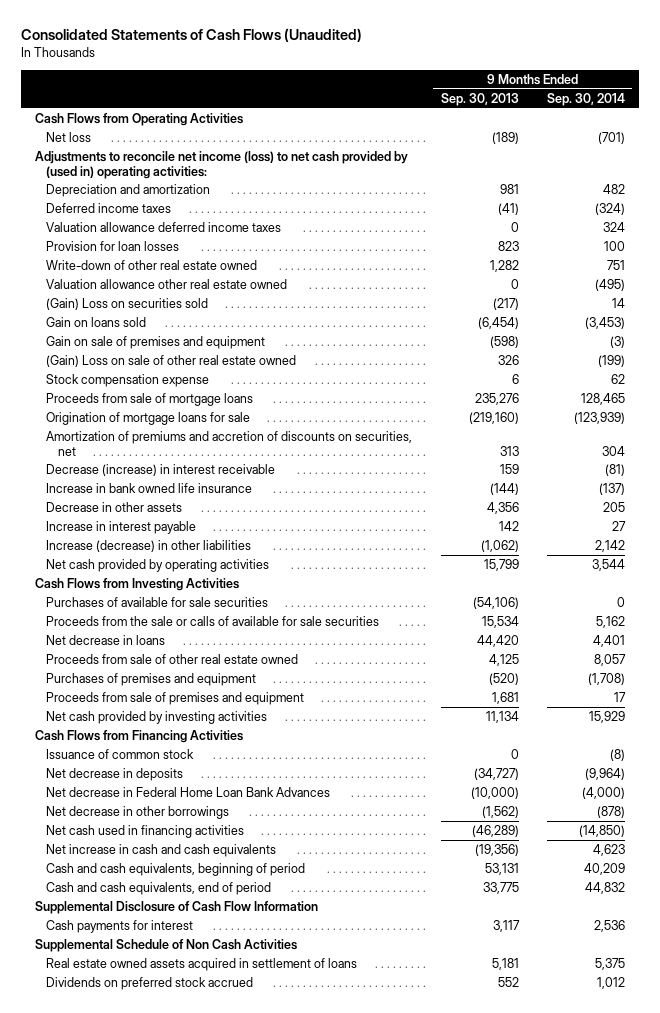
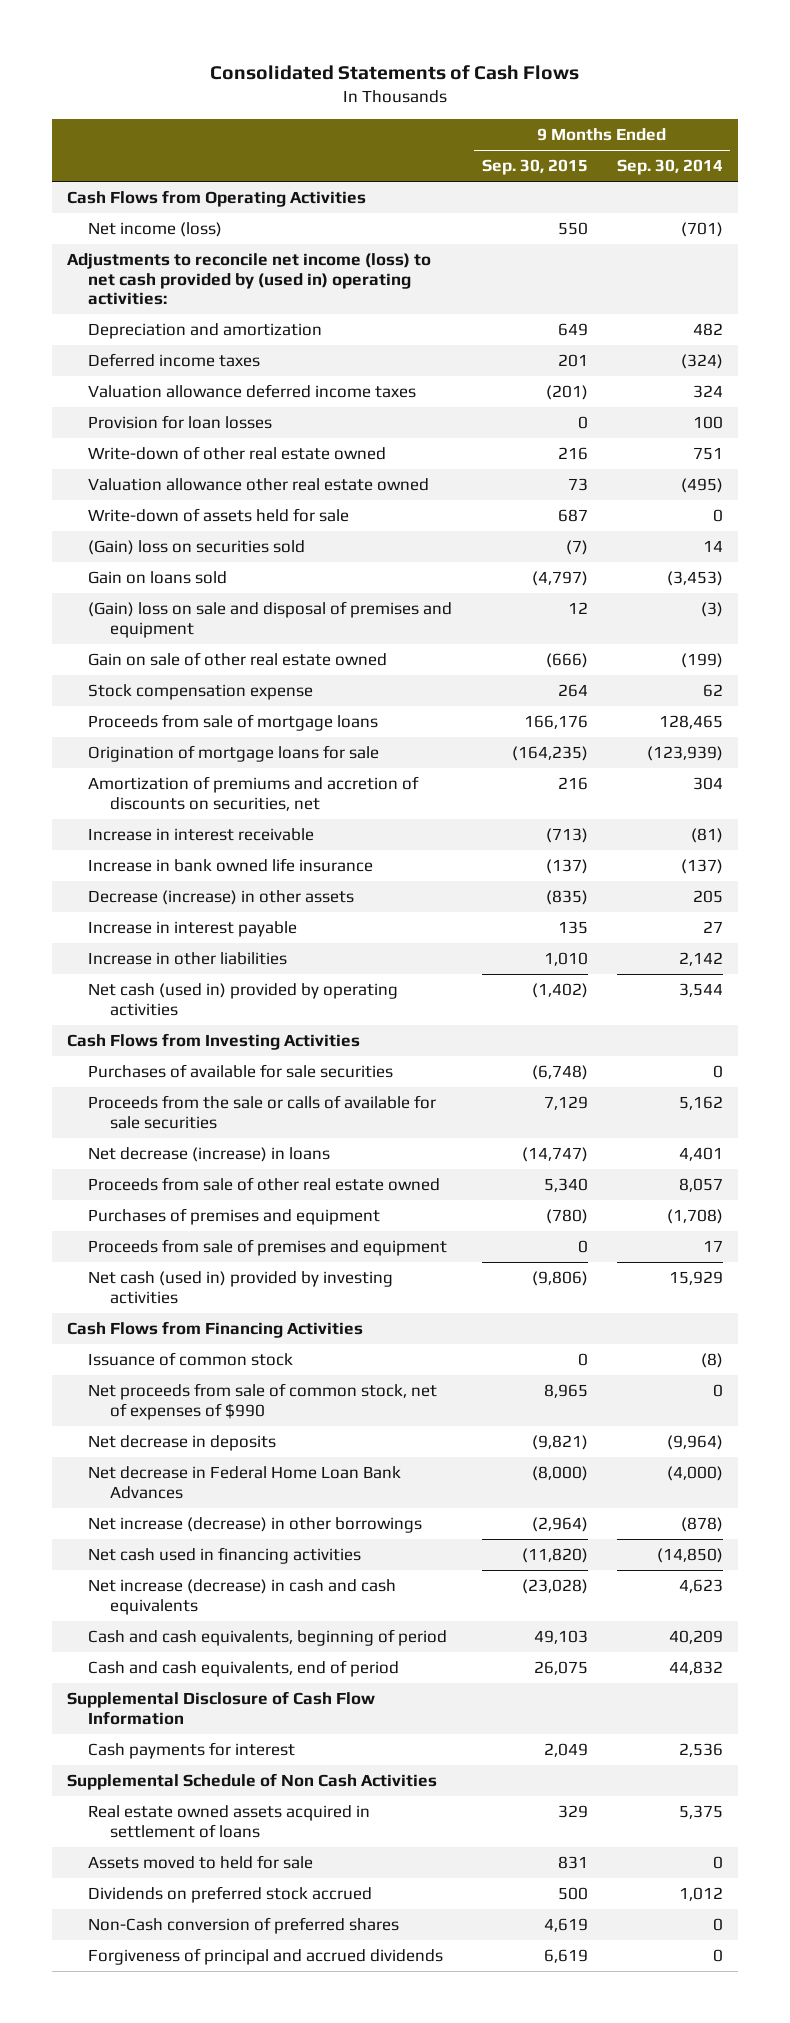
[20,28,362,43] Consolidated Statements of Cash Flows (Unaudited) -> [209,64,579,80] Consolidated Statements of Cash Flows
[440,92,519,106] Sep. 30, 2013 -> none
none -> [481,159,588,176] Sep. 30, 2015
[46,132,92,143] Net loss -> [88,222,223,238] Net income (loss)
none -> [88,508,350,523] Write-down of assets held for sale
[46,298,209,311] (Gain) Loss on securities sold -> [88,540,306,556] (Gain) loss on securities sold
[46,336,266,350] Gain on sale of premises and equipment -> [88,601,453,638] (Gain) loss on sale and disposal of premises and equipment
[46,355,297,368] (Gain) Loss on sale of other real estate owned -> [88,652,388,667] Gain on sale of other real estate owned
[46,464,276,477] Decrease (increase) in interest receivable -> [88,828,315,842] Increase in interest receivable
[46,502,183,513] Decrease in other assets -> [88,890,355,906] Decrease (increase) in other assets
[46,540,252,553] Increase (decrease) in other liabilities -> [88,952,288,966] Increase in other liabilities
[46,559,270,573] Net cash provided by operating activities -> [88,983,399,1016] Net cash (used in) provided by operating activities
[46,635,166,646] Net decrease in loans -> [88,1147,331,1163] Net decrease (increase) in loans
[46,711,268,725] Net cash provided by investing activities -> [88,1271,394,1304] Net cash (used in) provided by investing activities
none -> [88,1383,438,1420] Net proceeds from sale of common stock, net of expenses of $990
[46,806,230,820] Net decrease in other borrowings -> [88,1517,423,1534] Net increase (decrease) in other borrowings
[46,844,277,858] Net increase in cash and cash equivalents -> [88,1579,397,1615] Net increase (decrease) in cash and cash equivalents
none -> [88,1855,314,1870] Assets moved to held for sale
none -> [88,1917,400,1935] Non-Cash conversion of preferred shares
none -> [88,1948,444,1966] Forgiveness of principal and accrued dividends

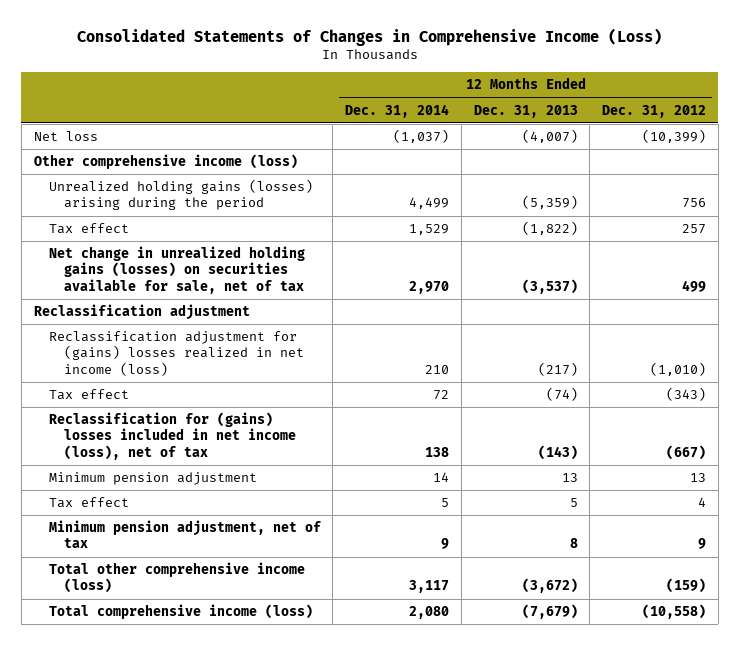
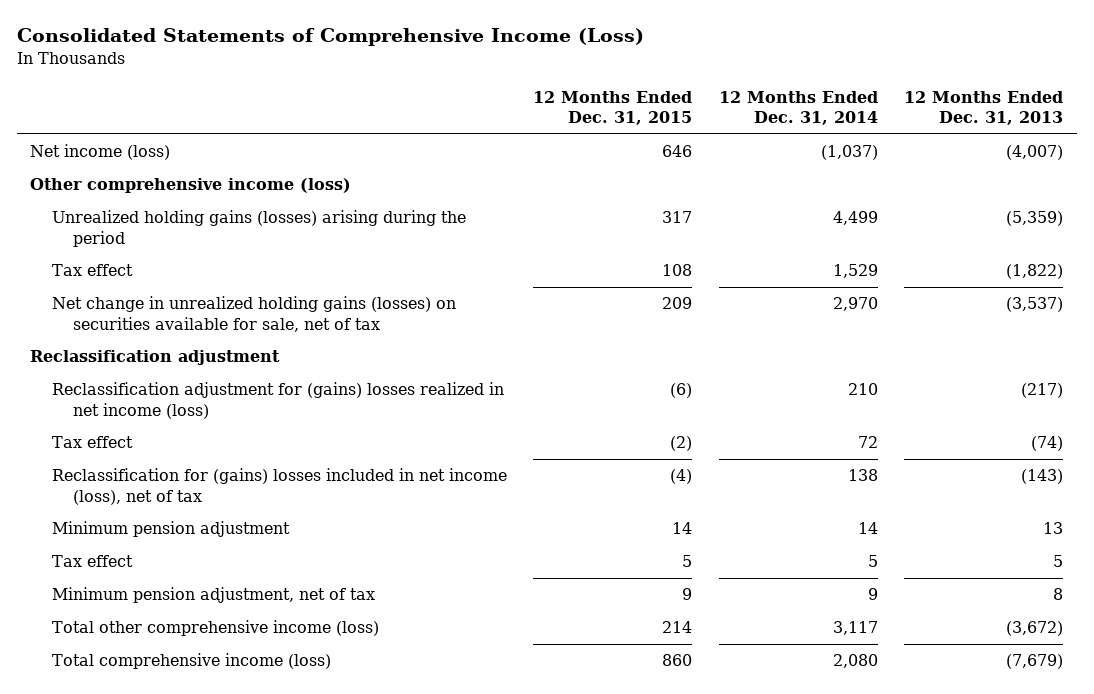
[76,27,662,46] Consolidated Statements of Changes in Comprehensive Income (Loss) -> [17,28,645,47] Consolidated Statements of Comprehensive Income (Loss)
[602,104,707,118] Dec. 31, 2012 -> none
none -> [533,90,693,126] 12 Months Ended Dec. 31, 2015
[33,131,98,142] Net loss -> [30,144,171,161] Net income (loss)

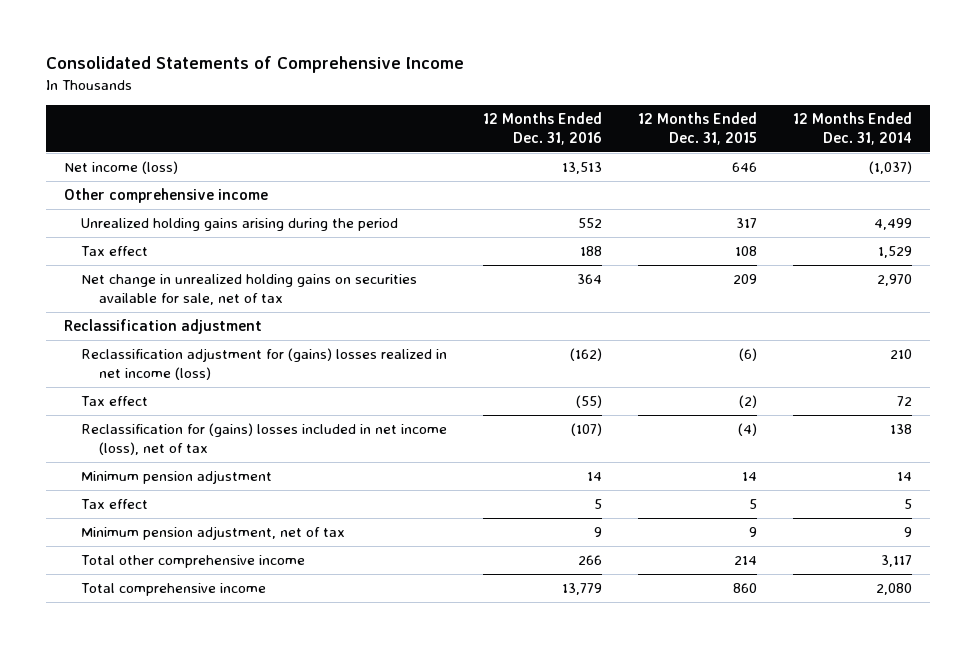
[17,28,645,47] Consolidated Statements of Comprehensive Income (Loss) -> [45,56,464,74] Consolidated Statements of Comprehensive Income
[904,90,1064,126] 12 Months Ended Dec. 31, 2013 -> none
none -> [483,112,603,145] 12 Months Ended Dec. 31, 2016
[30,178,352,194] Other comprehensive income (loss) -> [63,188,268,204] Other comprehensive income
[51,210,466,247] Unrealized holding gains (losses) arising during the period -> [81,218,399,232] Unrealized holding gains arising during the period
[51,296,456,332] Net change in unrealized holding gains (losses) on securities available for sale, net of tax -> [81,274,418,305] Net change in unrealized holding gains on securities available for sale, net of tax
[51,620,379,637] Total other comprehensive income (loss) -> [81,555,306,569] Total other comprehensive income
[51,653,331,670] Total comprehensive income (loss) -> [81,583,267,597] Total comprehensive income

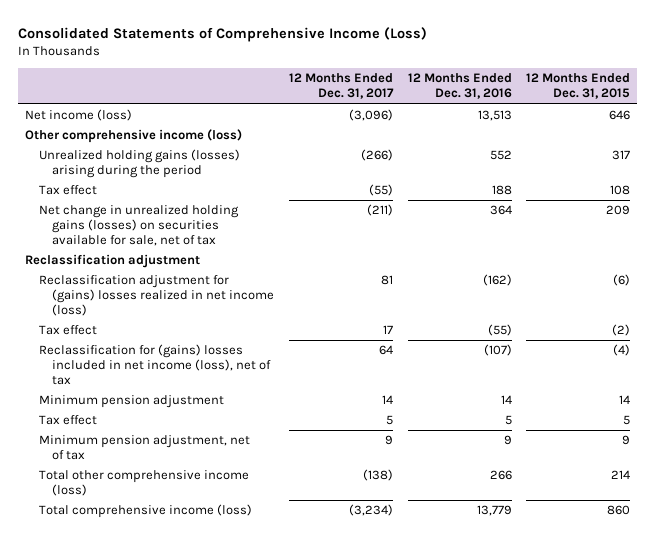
[45,56,464,74] Consolidated Statements of Comprehensive Income -> [18,27,428,43] Consolidated Statements of Comprehensive Income (Loss)
[792,112,912,145] 12 Months Ended Dec. 31, 2014 -> none
none -> [289,73,395,100] 12 Months Ended Dec. 31, 2017
[63,188,268,204] Other comprehensive income -> [25,129,243,144] Other comprehensive income (loss)
[81,218,399,232] Unrealized holding gains arising during the period -> [38,149,240,179] Unrealized holding gains (losses) arising during the period
[81,274,418,305] Net change in unrealized holding gains on securities available for sale, net of tax -> [38,205,239,247] Net change in unrealized holding gains (losses) on securities available for sale, net of tax
[81,555,306,569] Total other comprehensive income -> [38,470,249,497] Total other comprehensive income (loss)
[81,583,267,597] Total comprehensive income -> [38,504,252,519] Total comprehensive income (loss)

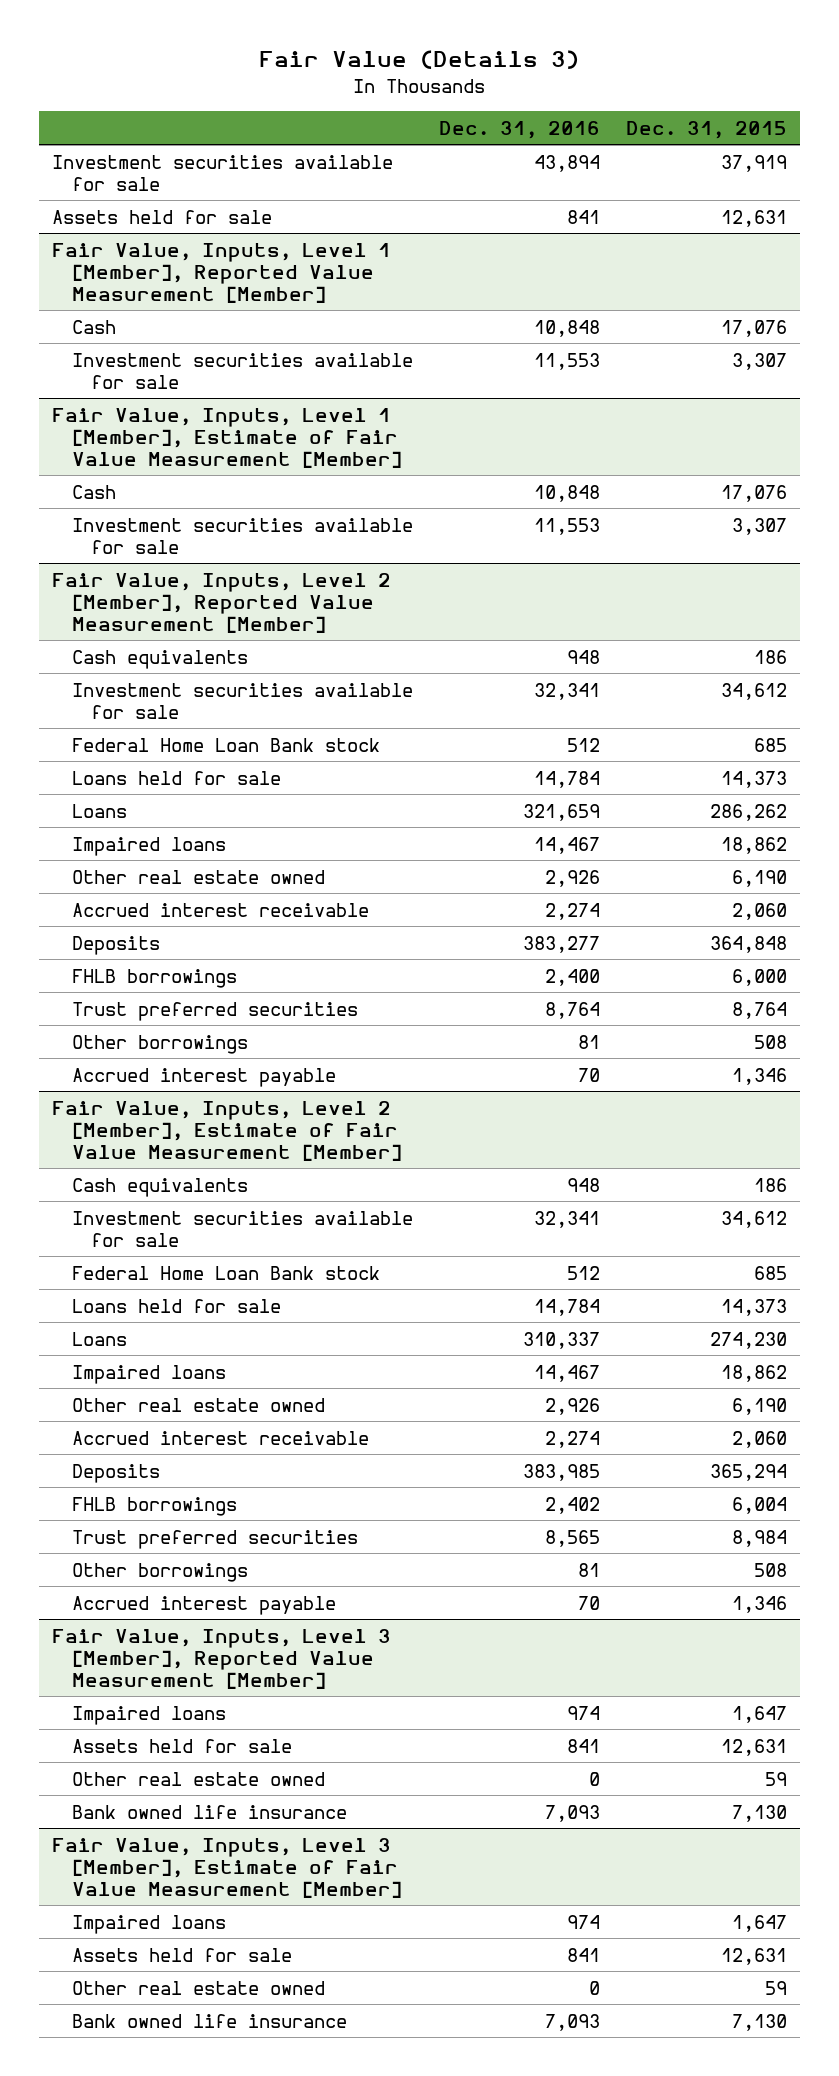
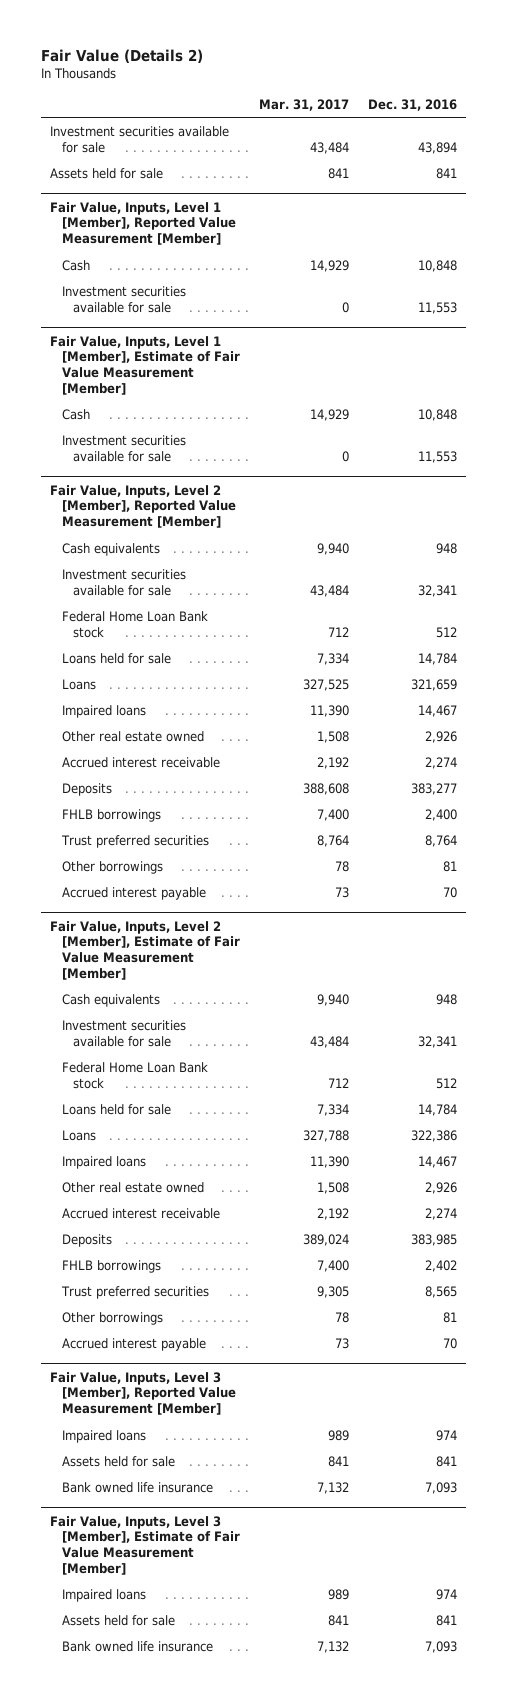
[259,50,580,70] Fair Value (Details 3) -> [40,48,203,63] Fair Value (Details 2)
[626,120,788,139] Dec. 31, 2015 -> none
none -> [258,98,349,111] Mar. 31, 2017
[522,1331,600,1349] 310,337 -> [410,1129,457,1142] 322,386
[71,1771,325,1786] Other real estate owned -> none
[71,1980,325,1995] Other real estate owned -> none

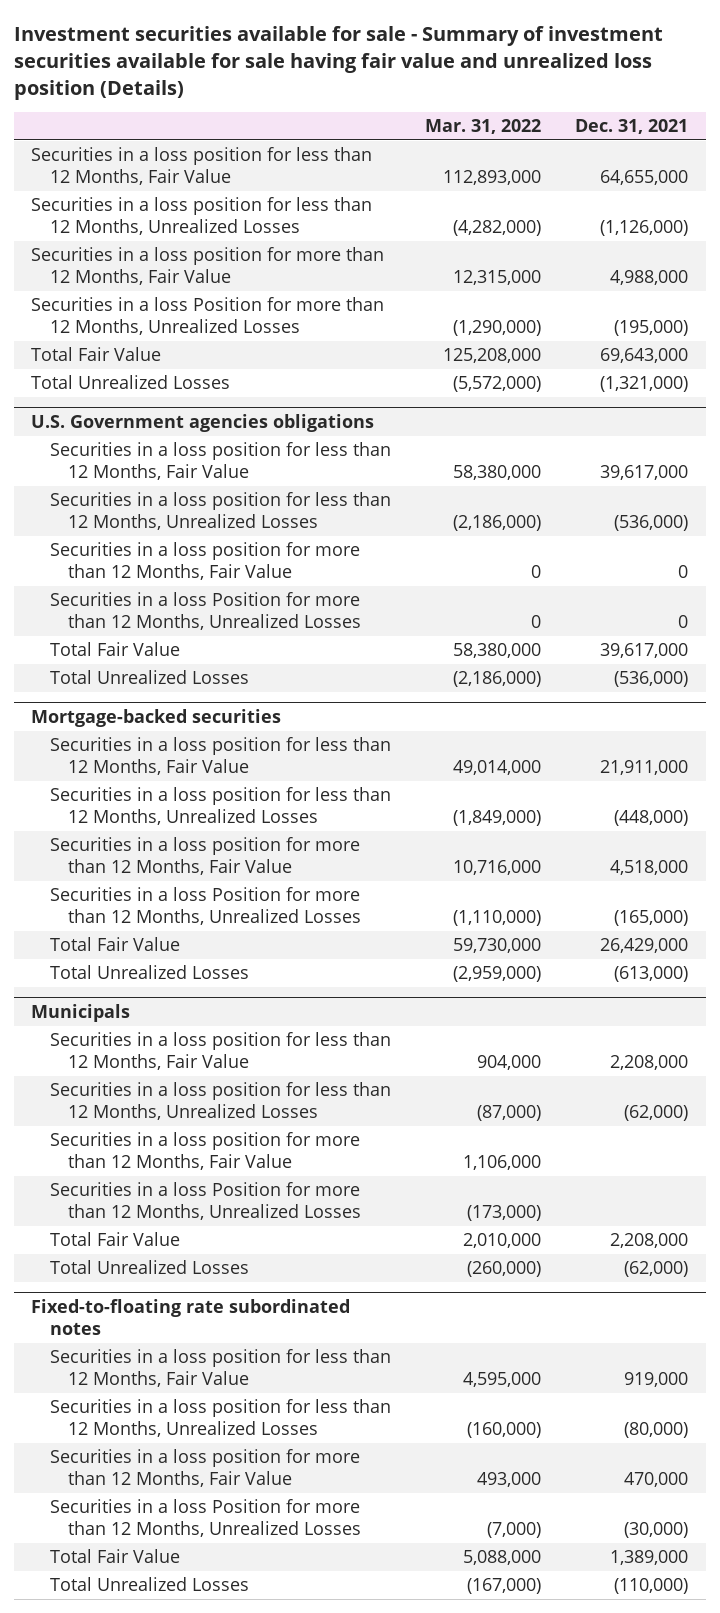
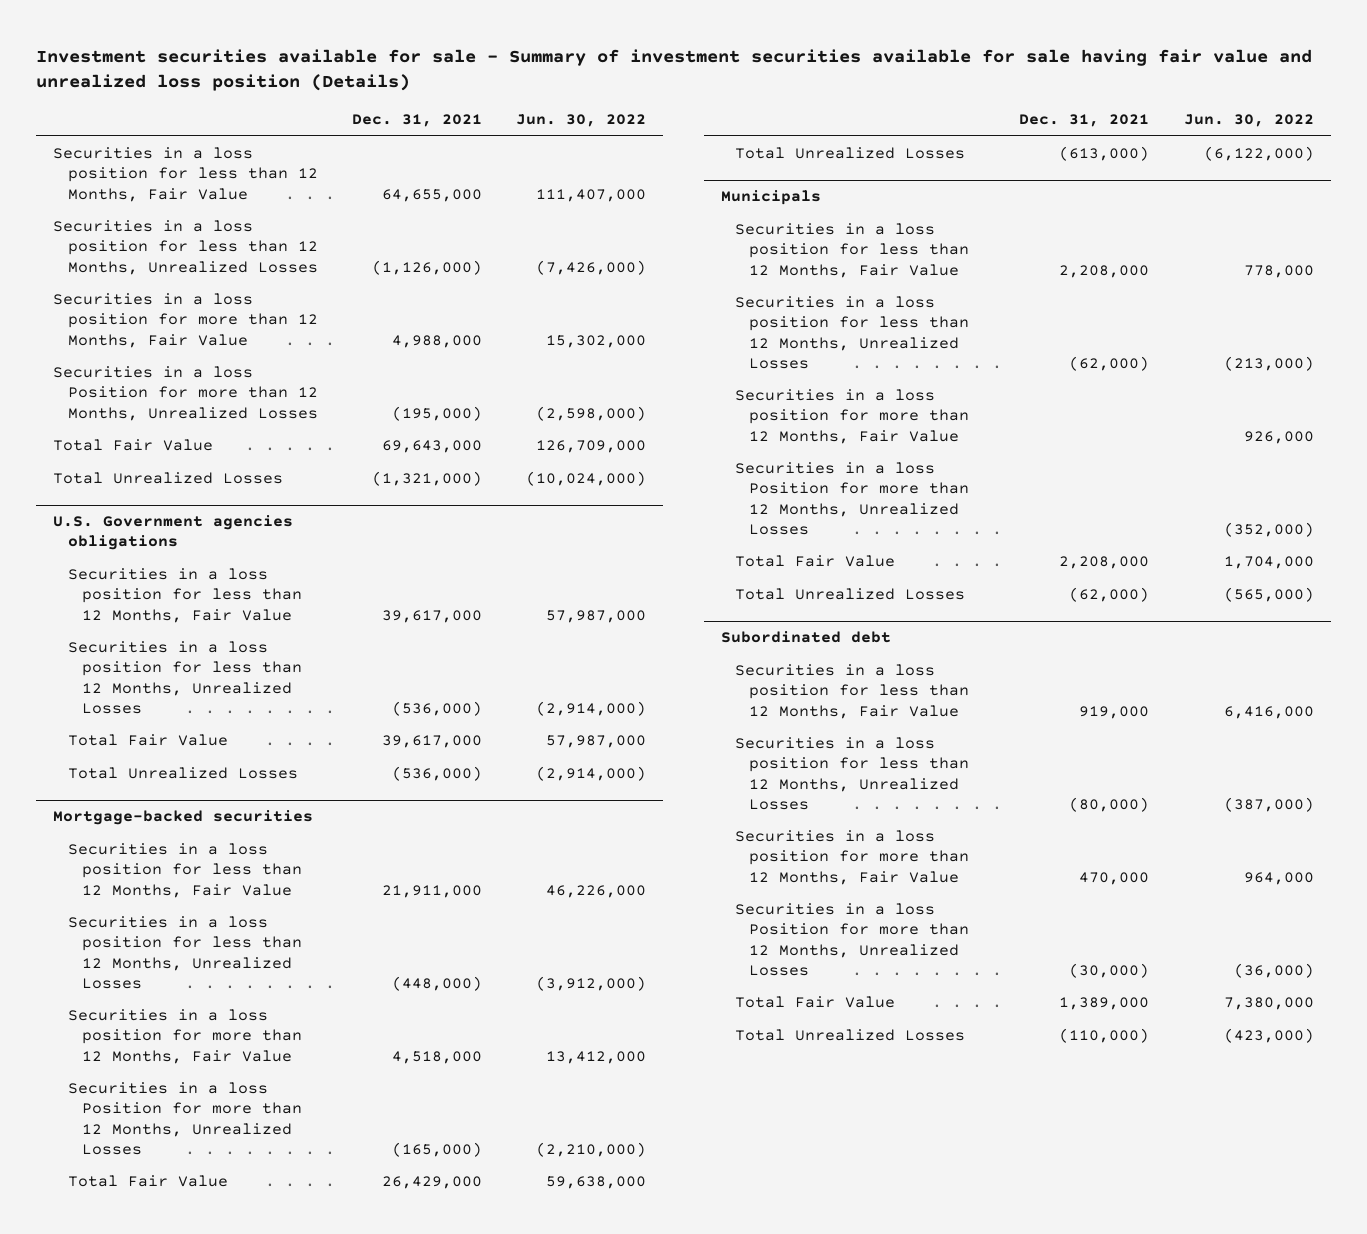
[424,119,541,135] Mar. 31, 2022 -> none
none -> [516,114,647,128] Jun. 30, 2022
[49,542,360,580] Securities in a loss position for more than 12 Months, Fair Value -> none
[49,592,361,630] Securities in a loss Position for more than 12 Months, Unrealized Losses -> none
[31,1299,351,1335] Fixed-to-floating rate subordinated notes -> [721,631,892,644] Subordinated debt

